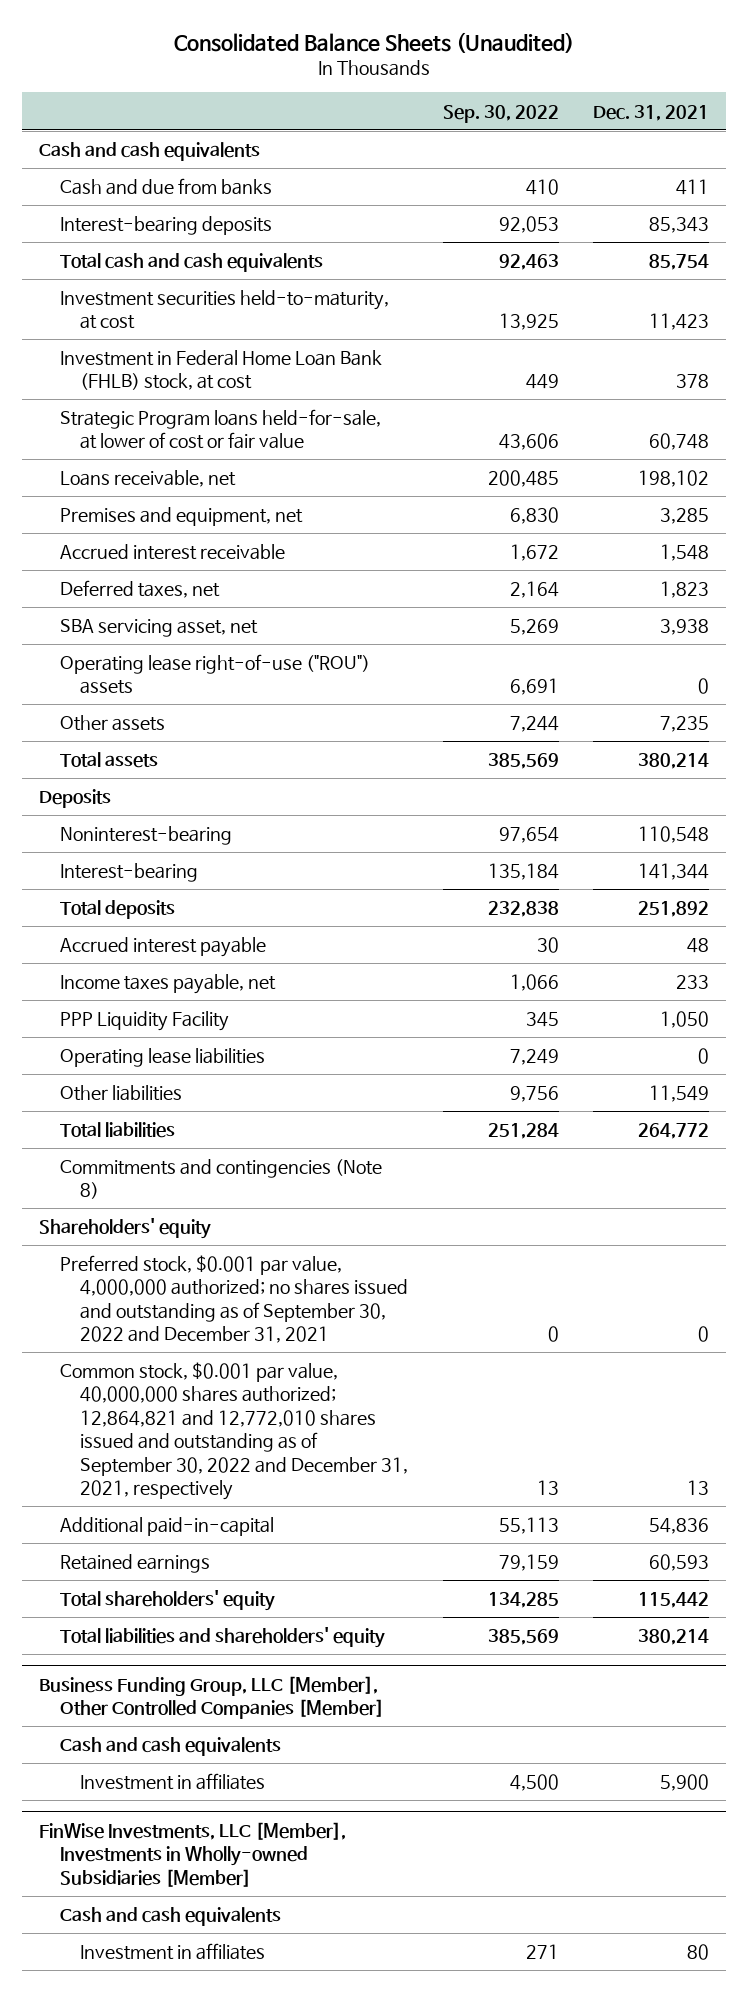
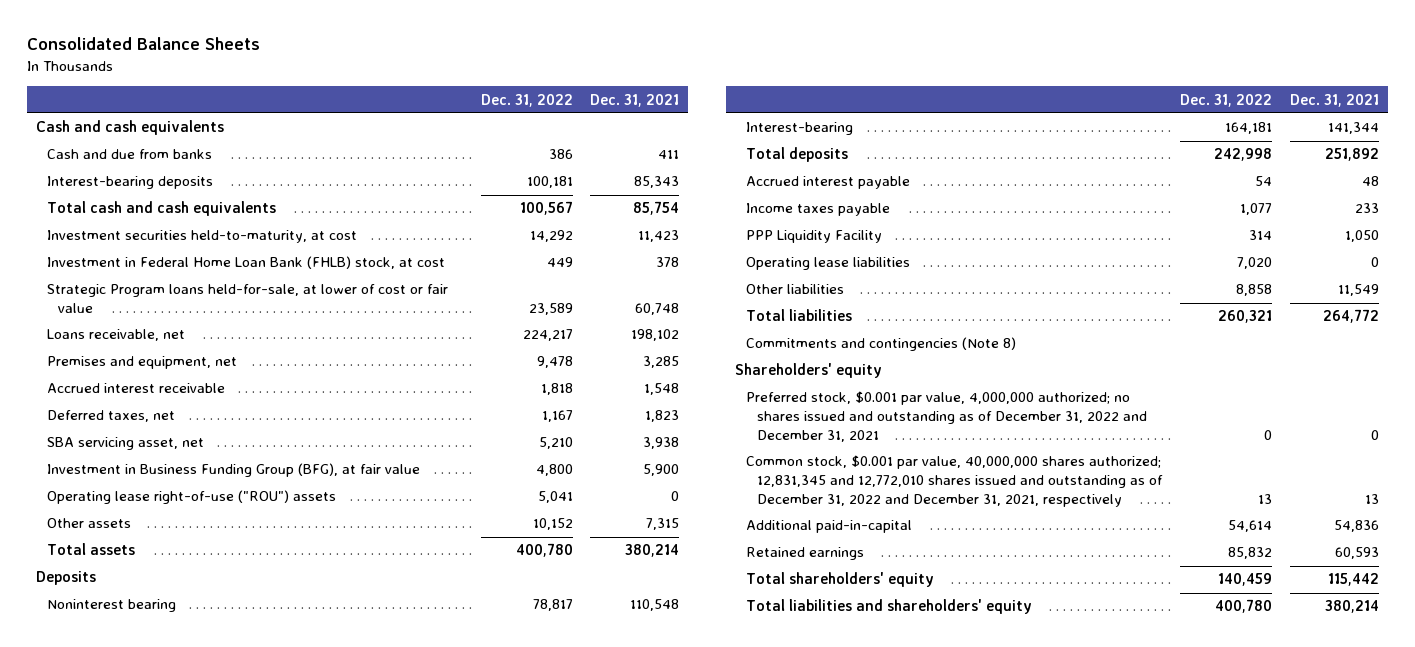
[173,31,574,53] Consolidated Balance Sheets (Unaudited) -> [26,37,260,51] Consolidated Balance Sheets
[442,104,559,123] Sep. 30, 2022 -> none
none -> [480,93,573,107] Dec. 31, 2022
none -> [46,463,420,478] Investment in Business Funding Group (BFG), at fair value
[659,716,709,733] 7,235 -> [646,518,680,531] 7,315
[59,826,232,846] Noninterest-bearing -> [46,599,176,613] Noninterest bearing
[59,974,276,995] Income taxes payable, net -> [746,203,891,217] Income taxes payable
[59,1255,409,1344] Preferred stock, $0.001 par value, 4,000,000 authorized; no shares issued and outstanding as of September 30, 2022 and December 31, 2021 -> [746,391,1148,442] Preferred stock, $0.001 par value, 4,000,000 authorized; no shares issued and outstanding as of December 31, 2022 and December 31, 2021
[59,1362,409,1500] Common stock, $0.001 par value, 40,000,000 shares authorized; 12,864,821 and 12,772,010 shares issued and outstanding as of September 30, 2022 and December 31, 2021, respectively -> [746,455,1164,507] Common stock, $0.001 par value, 40,000,000 shares authorized; 12,831,345 and 12,772,010 shares issued and outstanding as of December 31, 2022 and December 31, 2021, respectively
[38,1675,384,1720] Business Funding Group, LLC [Member], Other Controlled Companies [Member] -> none
[59,1737,281,1757] Cash and cash equivalents -> none
[80,1773,266,1791] Investment in affiliates -> none
[38,1821,346,1887] FinWise Investments, LLC [Member], Investments in Wholly-owned Subsidiaries [Member] -> none
[59,1907,281,1927] Cash and cash equivalents -> none
[80,1943,266,1961] Investment in affiliates -> none

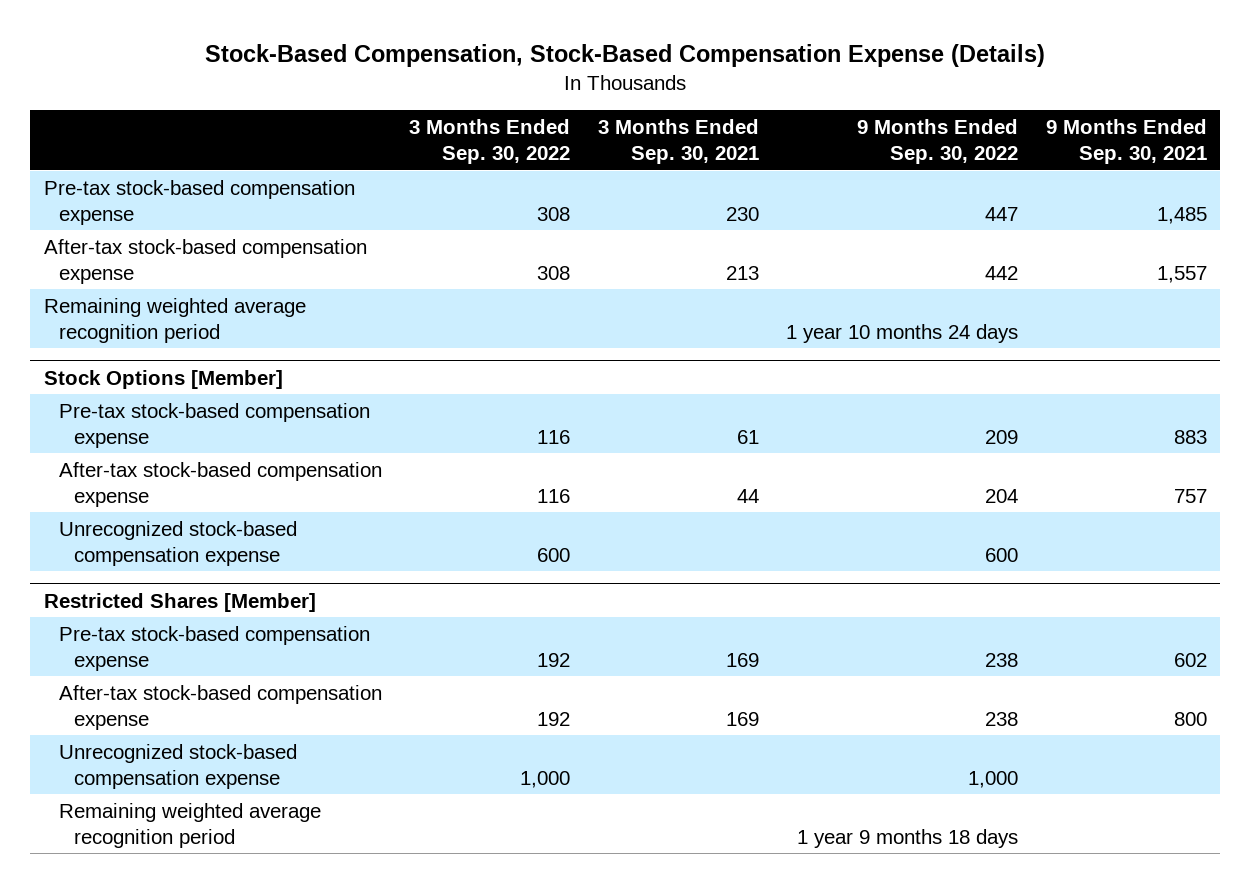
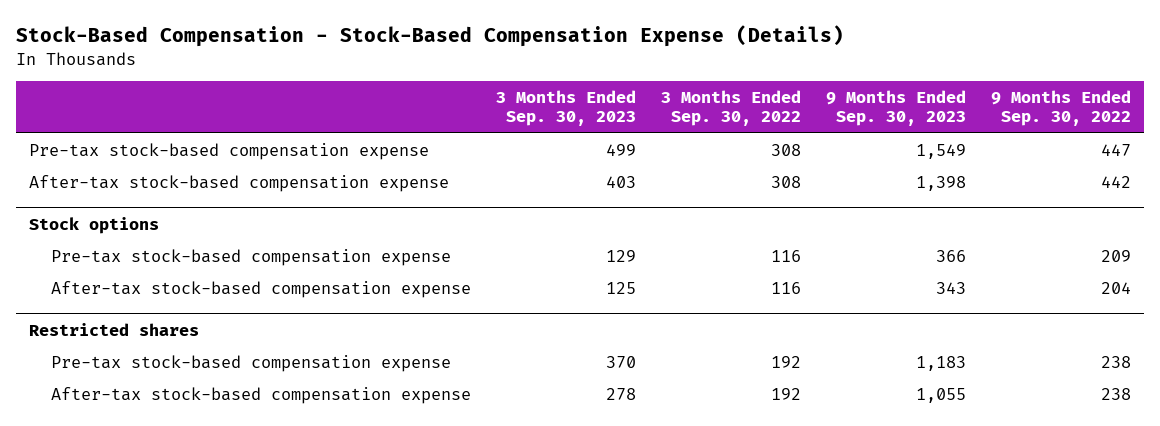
[205,44,1046,68] Stock-Based Compensation, Stock-Based Compensation Expense (Details) -> [16,25,845,48] Stock-Based Compensation - Stock-Based Compensation Expense (Details)
[597,119,759,165] 3 Months Ended Sep. 30, 2021 -> none
[1045,119,1207,165] 9 Months Ended Sep. 30, 2021 -> none
none -> [495,90,636,127] 3 Months Ended Sep. 30, 2023
none -> [826,90,967,127] 9 Months Ended Sep. 30, 2023
[44,297,307,343] Remaining weighted average recognition period -> none
[44,369,284,389] Stock Options [Member] -> [29,216,160,234] Stock options
[58,520,297,566] Unrecognized stock-based compensation expense -> none
[44,592,317,612] Restricted Shares [Member] -> [29,322,200,336] Restricted shares
[58,743,297,789] Unrecognized stock-based compensation expense -> none
[58,802,321,848] Remaining weighted average recognition period -> none

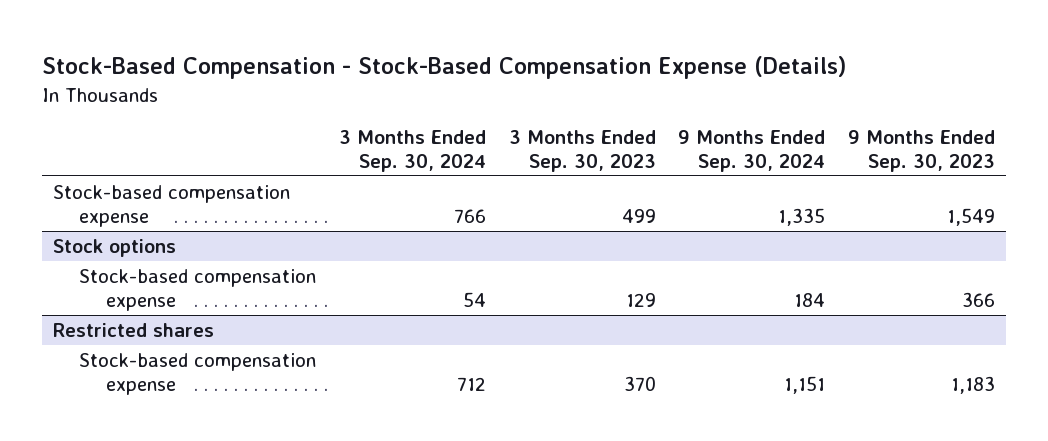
[661,90,802,127] 3 Months Ended Sep. 30, 2022 -> none
[991,90,1132,127] 9 Months Ended Sep. 30, 2022 -> none
none -> [339,130,487,172] 3 Months Ended Sep. 30, 2024
none -> [678,130,826,172] 9 Months Ended Sep. 30, 2024
[29,174,450,192] After-tax stock-based compensation expense -> none
[29,142,430,160] Pre-tax stock-based compensation expense -> [53,184,291,227] Stock-based compensation expense
[50,280,471,298] After-tax stock-based compensation expense -> none
[50,248,451,266] Pre-tax stock-based compensation expense -> [79,268,317,311] Stock-based compensation expense
[50,386,471,404] After-tax stock-based compensation expense -> none
[50,354,451,372] Pre-tax stock-based compensation expense -> [79,352,317,395] Stock-based compensation expense

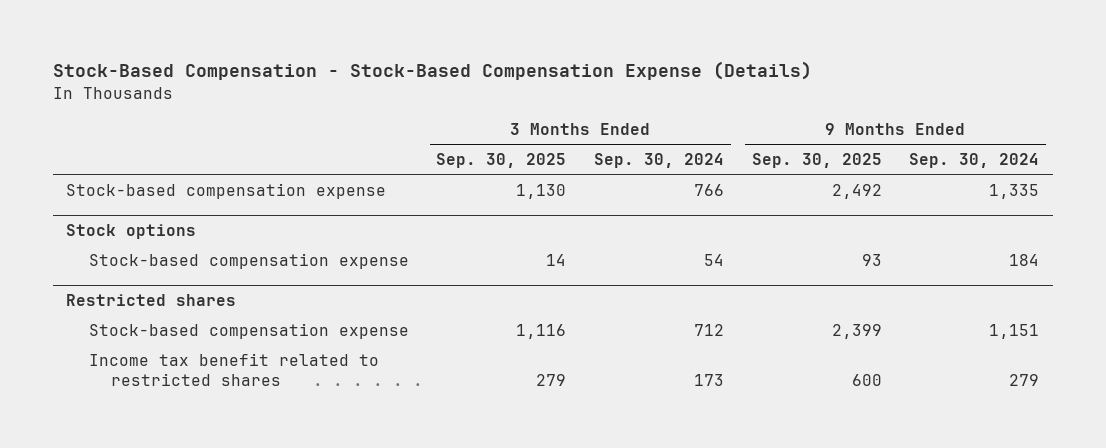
[508,130,656,172] 3 Months Ended Sep. 30, 2023 -> none
[847,130,995,172] 9 Months Ended Sep. 30, 2023 -> none
none -> [436,153,567,169] Sep. 30, 2025
none -> [751,153,882,169] Sep. 30, 2025
none -> [88,352,379,386] Income tax benefit related to restricted shares

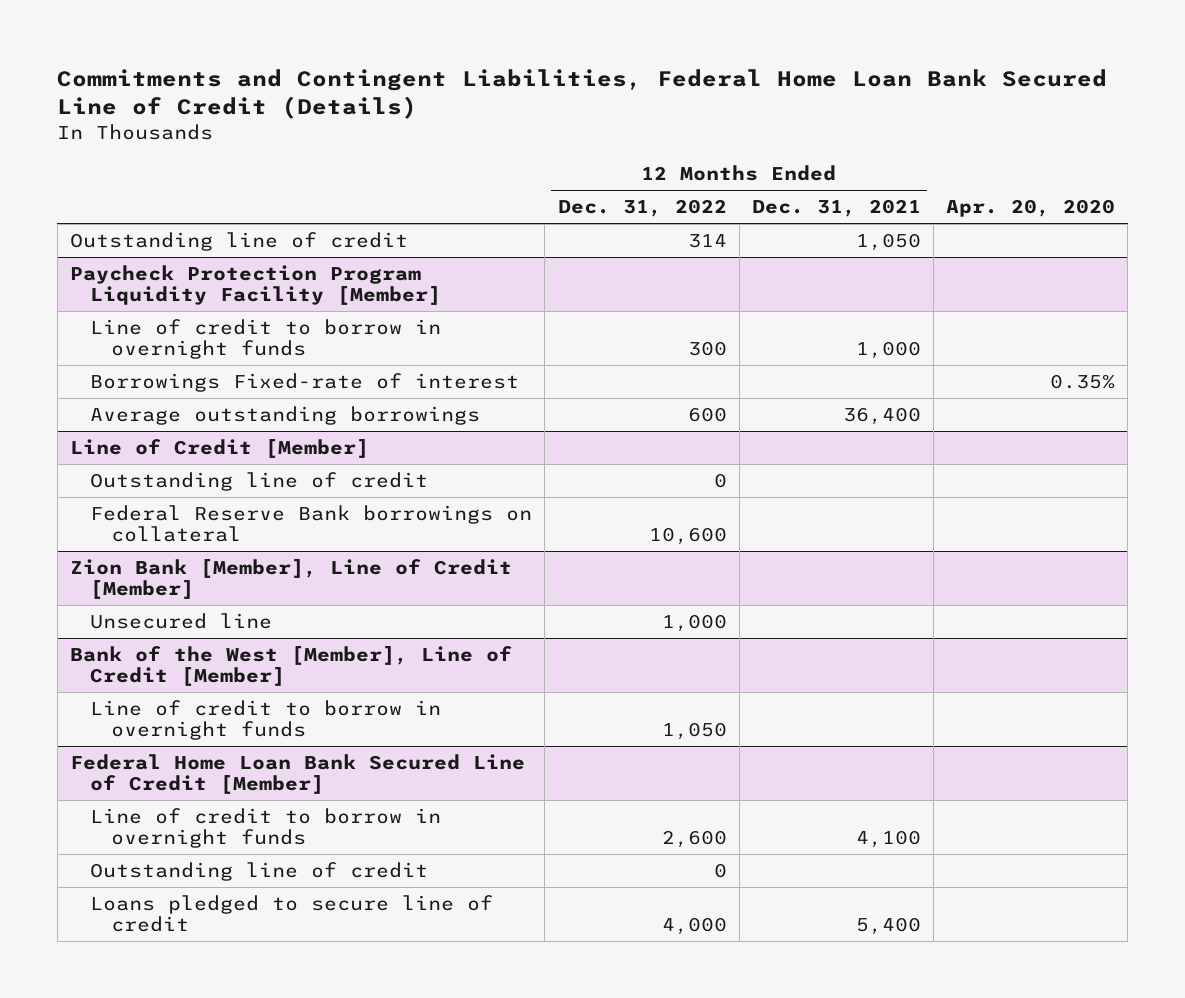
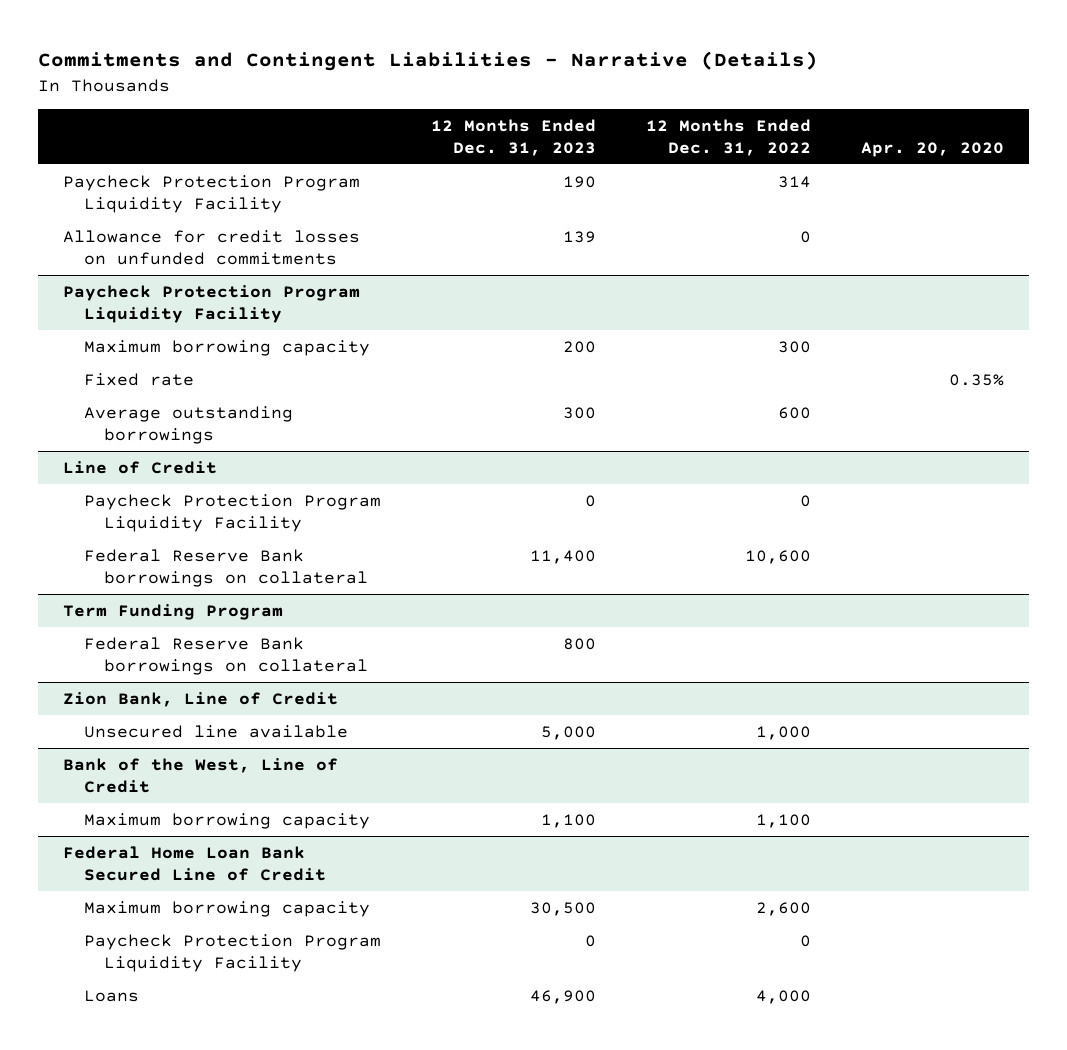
[57,68,1108,120] Commitments and Contingent Liabilities, Federal Home Loan Bank Secured Line of Credit (Details) -> [38,51,819,72] Commitments and Contingent Liabilities - Narrative (Details)
[751,199,921,218] Dec. 31, 2021 -> none
none -> [430,118,596,156] 12 Months Ended Dec. 31, 2023
[70,231,409,251] Outstanding line of credit -> [63,174,361,214] Paycheck Protection Program Liquidity Facility
none -> [63,229,361,266] Allowance for credit losses on unfunded commitments
[70,264,442,306] Paycheck Protection Program Liquidity Facility [Member] -> [63,284,361,324] Paycheck Protection Program Liquidity Facility
[90,318,442,360] Line of credit to borrow in overnight funds -> [83,339,370,356] Maximum borrowing capacity
[90,372,520,392] Borrowings Fixed-rate of interest -> [83,372,194,386] Fixed rate
[70,438,370,458] Line of Credit [Member] -> [63,460,218,474] Line of Credit
[90,471,429,491] Outstanding line of credit -> [83,493,381,533] Paycheck Protection Program Liquidity Facility
[90,699,442,741] Line of credit to borrow in overnight funds -> none
none -> [63,603,284,620] Term Funding Program
none -> [83,636,369,676] Federal Reserve Bank borrowings on collateral
[70,558,513,600] Zion Bank [Member], Line of Credit [Member] -> [63,691,339,707] Zion Bank, Line of Credit
[90,612,273,629] Unsecured line -> [83,724,348,738] Unsecured line available
[70,645,513,687] Bank of the West [Member], Line of Credit [Member] -> [63,757,339,794] Bank of the West, Line of Credit
none -> [83,812,370,829] Maximum borrowing capacity
[70,753,526,795] Federal Home Loan Bank Secured Line of Credit [Member] -> [63,845,326,882] Federal Home Loan Bank Secured Line of Credit
[90,807,442,849] Line of credit to borrow in overnight funds -> [83,900,370,917] Maximum borrowing capacity
[90,861,429,881] Outstanding line of credit -> [83,933,381,973] Paycheck Protection Program Liquidity Facility
[90,894,494,933] Loans pledged to secure line of credit -> [83,989,139,1002] Loans

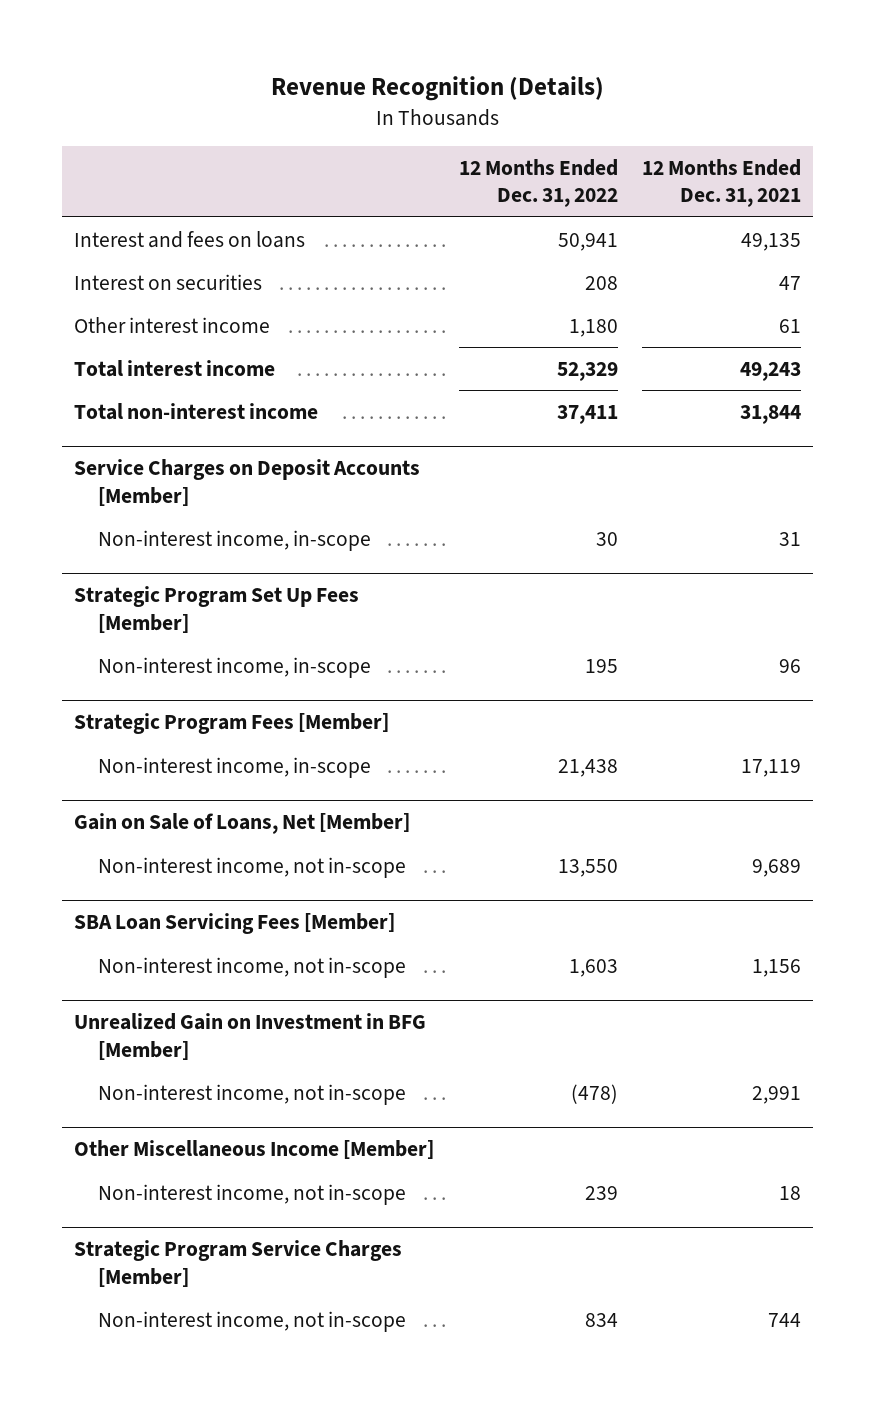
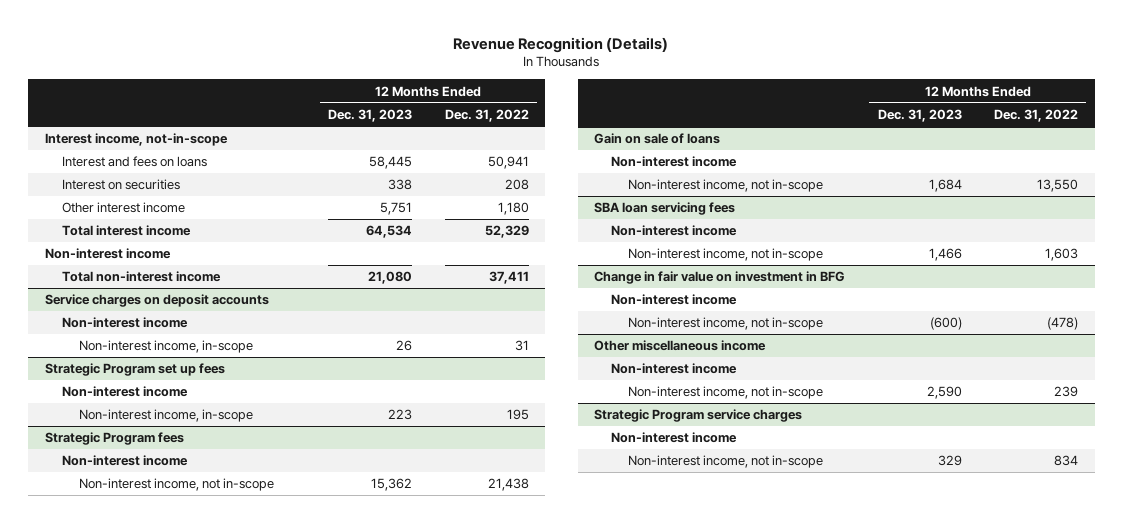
[642,159,802,208] 12 Months Ended Dec. 31, 2021 -> none
none -> [328,109,413,123] Dec. 31, 2023
none -> [44,133,228,147] Interest income, not-in-scope
none -> [44,248,171,260] Non-interest income
[74,459,421,506] Service Charges on Deposit Accounts [Member] -> [44,294,269,308] Service charges on deposit accounts
none -> [61,317,188,329] Non-interest income
[595,531,618,546] 30 -> [514,340,529,352] 31
[74,586,360,633] Strategic Program Set Up Fees [Member] -> [44,363,225,377] Strategic Program set up fees
none -> [61,386,188,398] Non-interest income
[74,713,390,735] Strategic Program Fees [Member] -> [44,432,184,446] Strategic Program fees
none -> [61,455,188,467] Non-interest income
[97,756,371,778] Non-interest income, in-scope -> [78,478,274,492] Non-interest income, not in-scope
[74,813,411,835] Gain on Sale of Loans, Net [Member] -> [594,133,721,145] Gain on sale of loans
none -> [611,156,738,168] Non-interest income
[74,913,396,935] SBA Loan Servicing Fees [Member] -> [594,202,736,216] SBA loan servicing fees
none -> [611,225,738,237] Non-interest income
[74,1013,427,1060] Unrealized Gain on Investment in BFG [Member] -> [594,271,846,285] Change in fair value on investment in BFG
none -> [611,294,738,306] Non-interest income
[74,1140,435,1160] Other Miscellaneous Income [Member] -> [594,340,767,352] Other miscellaneous income
none -> [611,363,738,375] Non-interest income
[74,1240,403,1287] Strategic Program Service Charges [Member] -> [594,409,803,423] Strategic Program service charges
none -> [611,432,738,444] Non-interest income

